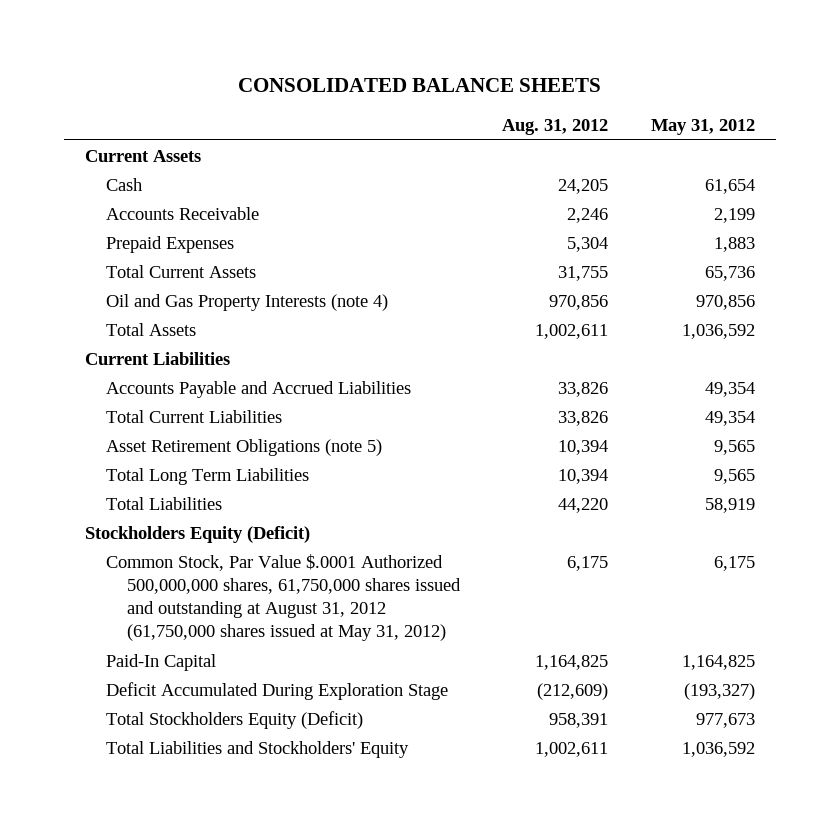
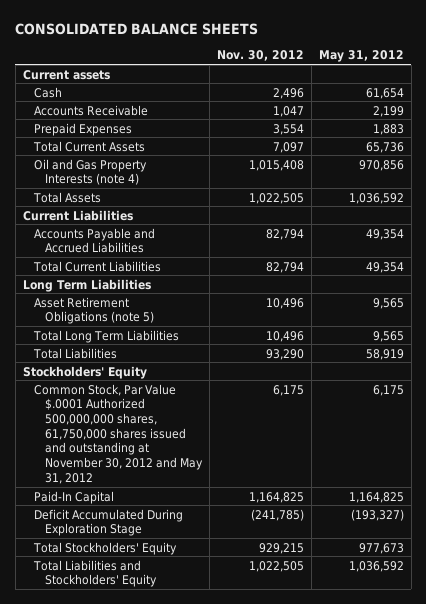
[502,119,609,136] Aug. 31, 2012 -> none
none -> [216,50,304,62] Nov. 30, 2012
[85,149,202,162] Current Assets -> [22,69,110,80] Current assets
none -> [22,278,151,292] Long Term Liabilities
[85,525,311,543] Stockholders Equity (Deficit) -> [22,365,147,379] Stockholders' Equity
[105,553,461,642] Common Stock, Par Value $.0001 Authorized 500,000,000 shares, 61,750,000 shares issued and outstanding at August 31, 2012 (61,750,000 shares issued at May 31, 2012) -> [33,383,204,484] Common Stock, Par Value $.0001 Authorized 500,000,000 shares, 61,750,000 shares issued and outstanding at November 30, 2012 and May 31, 2012
[105,710,363,729] Total Stockholders Equity (Deficit) -> [32,541,177,555] Total Stockholders' Equity

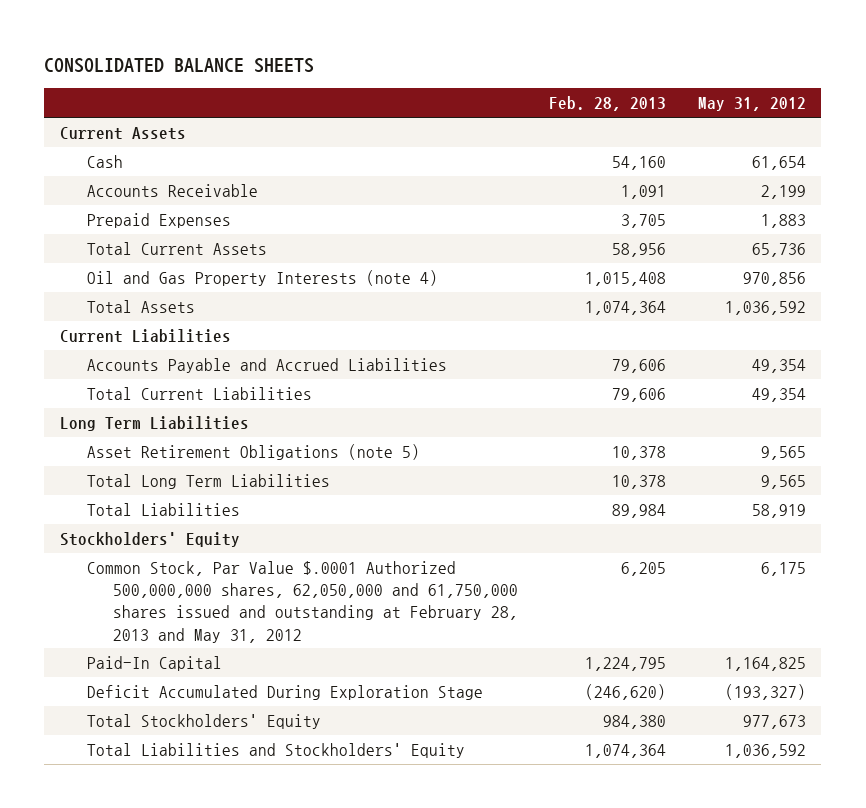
[216,50,304,62] Nov. 30, 2012 -> none
none -> [549,96,667,112] Feb. 28, 2013
[22,69,110,80] Current assets -> [59,126,186,140] Current Assets
[33,383,204,484] Common Stock, Par Value $.0001 Authorized 500,000,000 shares, 61,750,000 shares issued and outstanding at November 30, 2012 and May 31, 2012 -> [86,560,519,643] Common Stock, Par Value $.0001 Authorized 500,000,000 shares, 62,050,000 and 61,750,000 shares issued and outstanding at February 28, 2013 and May 31, 2012

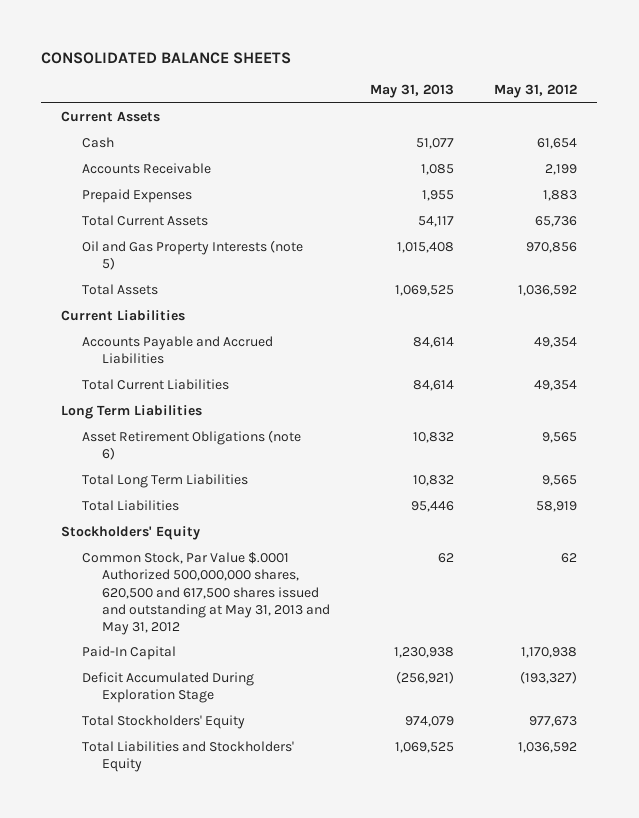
[549,96,667,112] Feb. 28, 2013 -> none
none -> [370,84,455,99] May 31, 2013
[86,269,438,286] Oil and Gas Property Interests (note 4) -> [81,240,303,271] Oil and Gas Property Interests (note 5)
[86,443,420,460] Asset Retirement Obligations (note 5) -> [81,430,301,461] Asset Retirement Obligations (note 6)
[86,560,519,643] Common Stock, Par Value $.0001 Authorized 500,000,000 shares, 62,050,000 and 61,750,000 shares issued and outstanding at February 28, 2013 and May 31, 2012 -> [81,552,330,636] Common Stock, Par Value $.0001 Authorized 500,000,000 shares, 620,500 and 617,500 shares issued and outstanding at May 31, 2013 and May 31, 2012
[760,561,806,576] 6,175 -> [561,553,578,564] 62
[724,656,806,671] 1,164,825 -> [521,647,578,659] 1,170,938

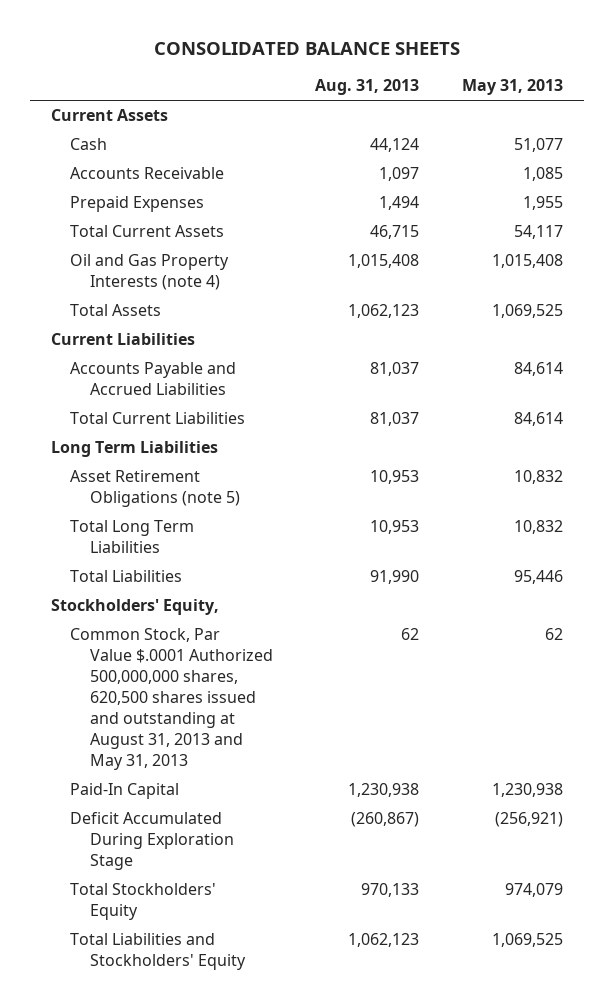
[494,84,578,99] May 31, 2012 -> none
none -> [315,79,420,96] Aug. 31, 2013
[81,240,303,271] Oil and Gas Property Interests (note 5) -> [70,254,230,291] Oil and Gas Property Interests (note 4)
[81,430,301,461] Asset Retirement Obligations (note 6) -> [70,470,240,508] Asset Retirement Obligations (note 5)
[61,526,201,541] Stockholders' Equity -> [51,599,220,616] Stockholders' Equity,
[81,552,330,636] Common Stock, Par Value $.0001 Authorized 500,000,000 shares, 620,500 and 617,500 shares issued and outstanding at May 31, 2013 and May 31, 2012 -> [70,628,273,771] Common Stock, Par Value $.0001 Authorized 500,000,000 shares, 620,500 shares issued and outstanding at August 31, 2013 and May 31, 2013

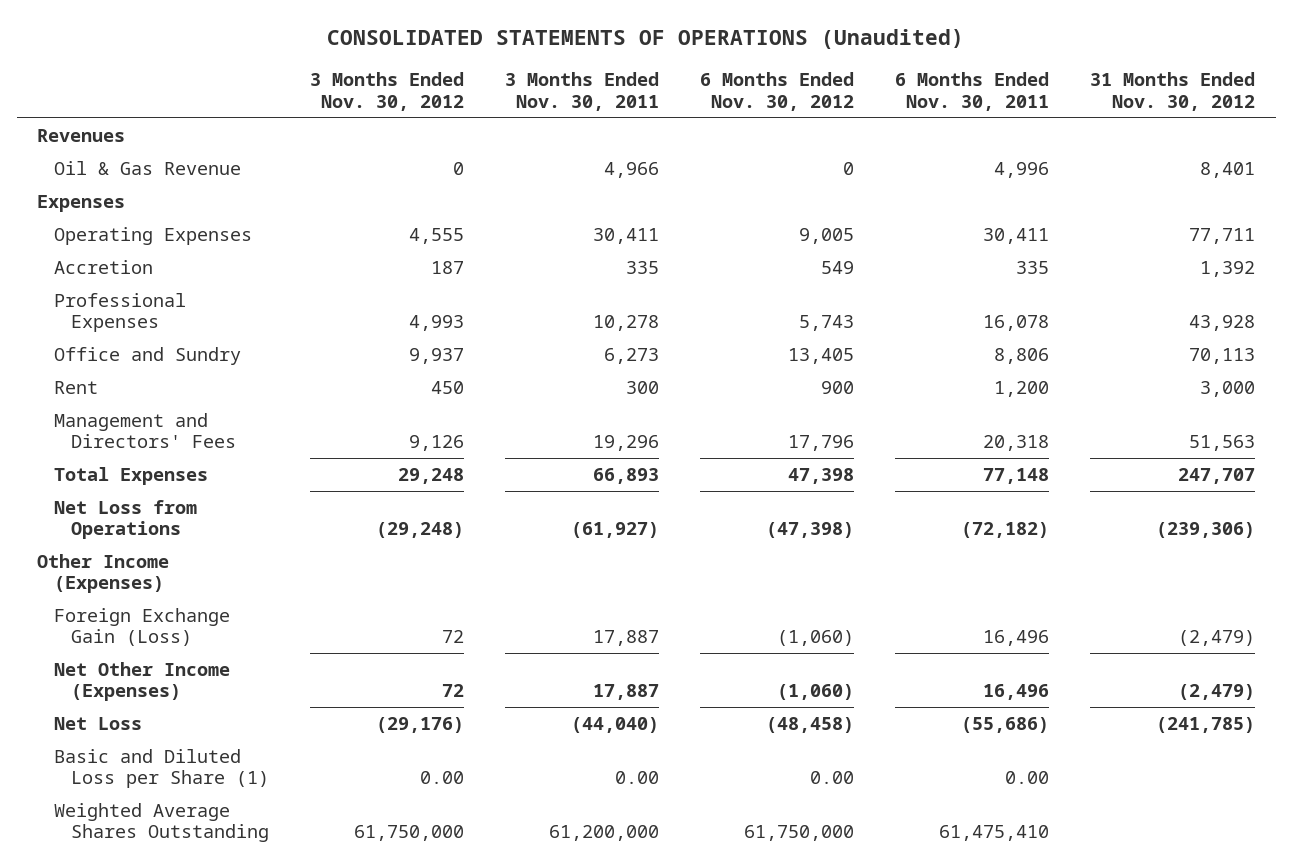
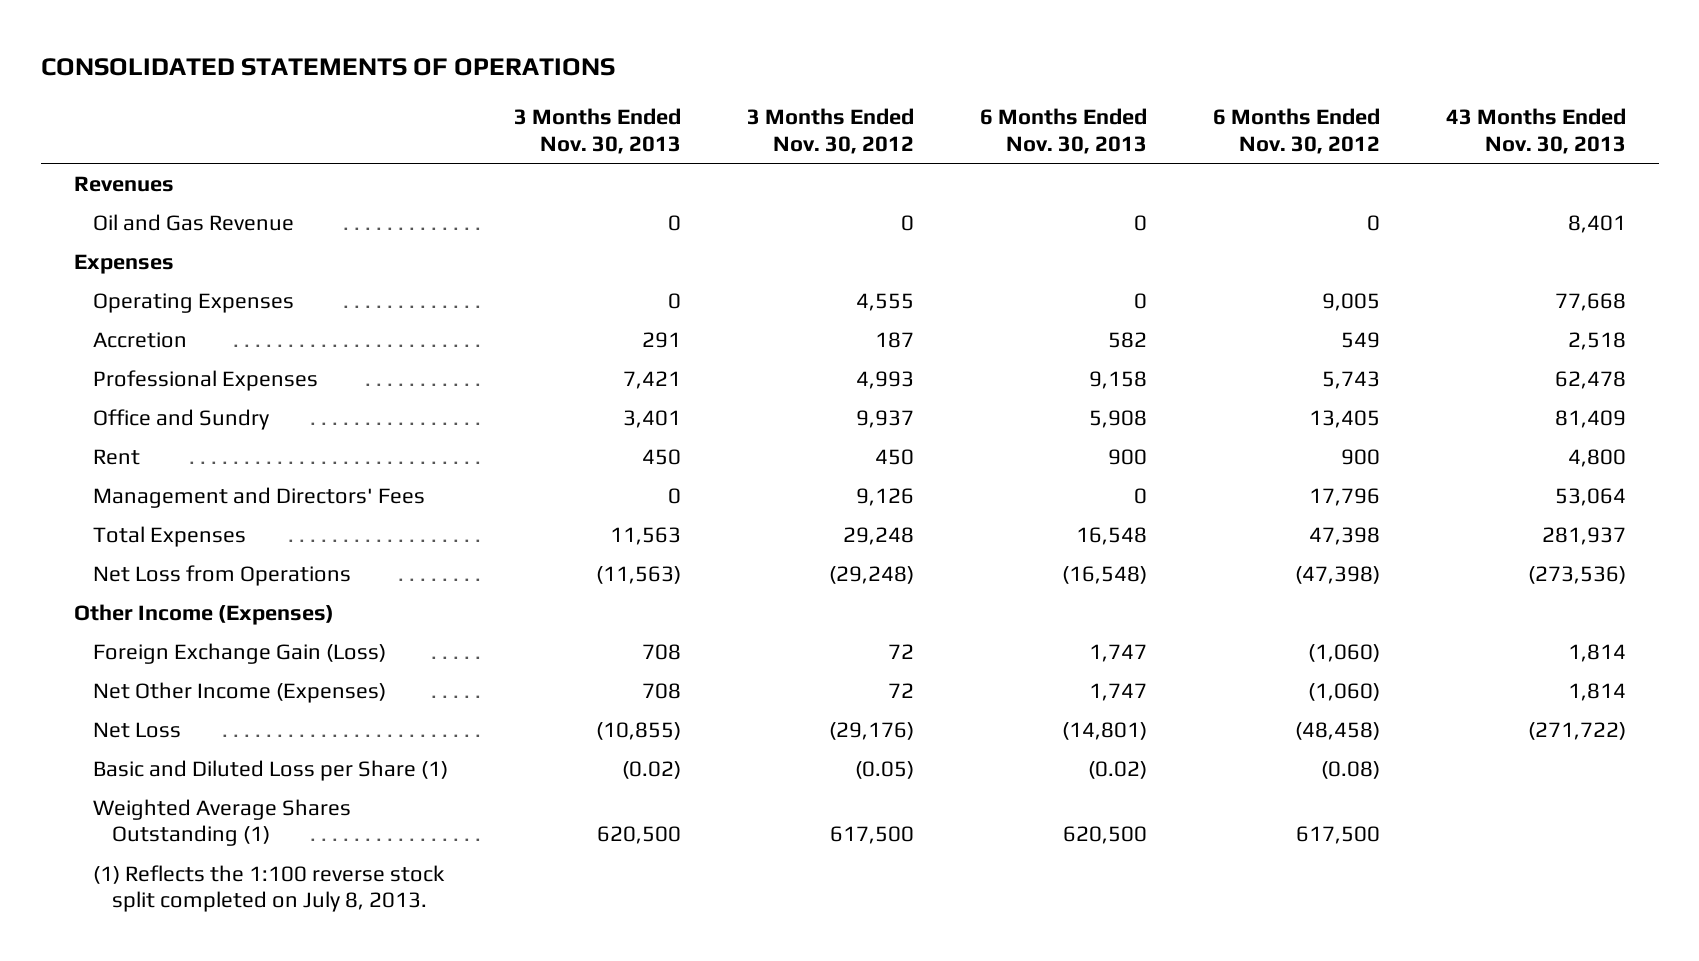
[327,29,965,50] CONSOLIDATED STATEMENTS OF OPERATIONS (Unaudited) -> [40,58,615,77] CONSOLIDATED STATEMENTS OF OPERATIONS
[504,72,659,111] 3 Months Ended Nov. 30, 2011 -> none
[895,72,1050,111] 6 Months Ended Nov. 30, 2011 -> none
[1090,72,1256,111] 31 Months Ended Nov. 30, 2012 -> none
none -> [513,108,681,154] 3 Months Ended Nov. 30, 2013
none -> [979,108,1147,154] 6 Months Ended Nov. 30, 2013
none -> [1445,108,1626,154] 43 Months Ended Nov. 30, 2013
[53,160,241,175] Oil & Gas Revenue -> [93,213,295,231] Oil and Gas Revenue
[419,771,464,785] 0.00 -> [854,760,914,779] (0.05)
[809,771,854,785] 0.00 -> [1320,760,1380,779] (0.08)
[53,802,269,843] Weighted Average Shares Outstanding -> [93,798,352,847] Weighted Average Shares Outstanding (1)
[353,825,464,842] 61,750,000 -> [829,826,914,845] 617,500
[743,825,854,842] 61,750,000 -> [1295,826,1380,845] 617,500
none -> [93,864,446,913] (1) Reflects the 1:100 reverse stock split completed on July 8, 2013.

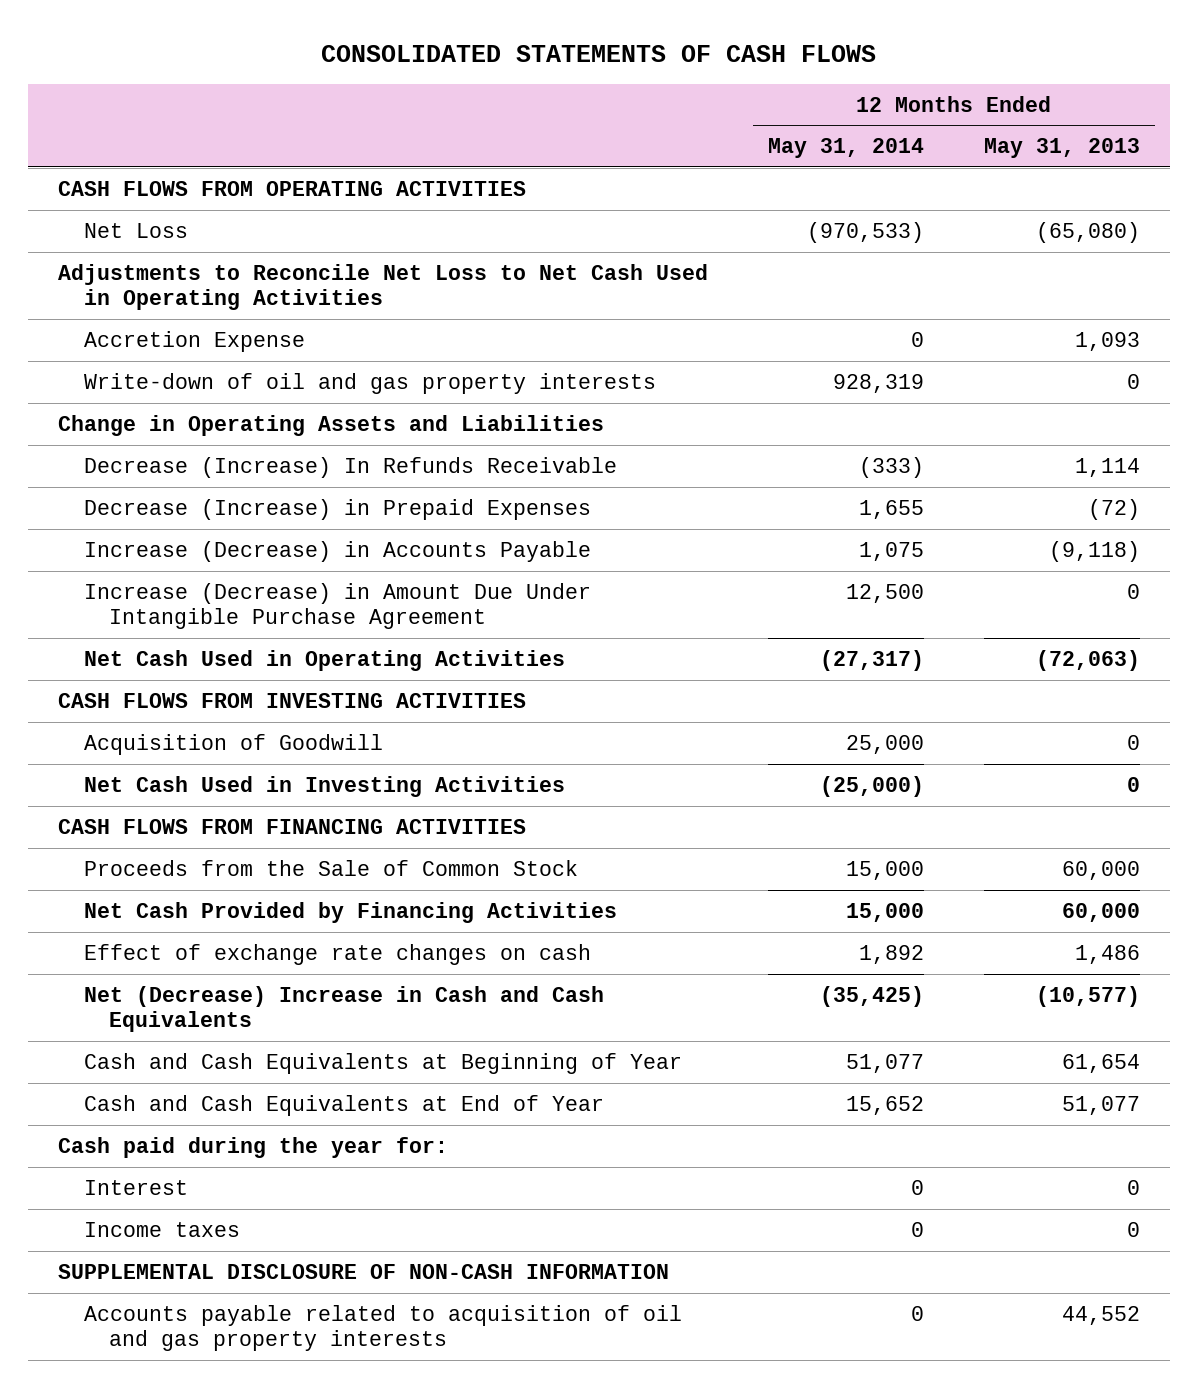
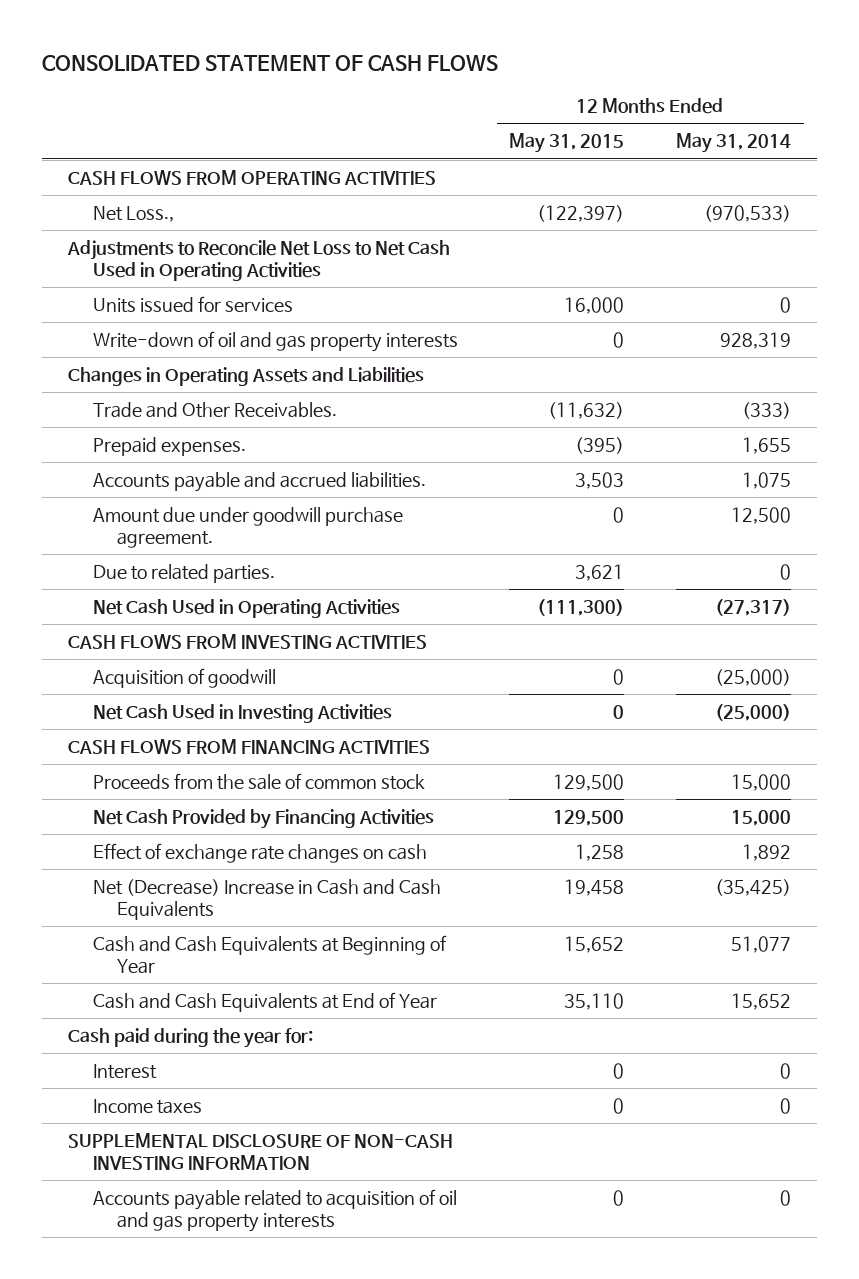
[321,45,877,63] CONSOLIDATED STATEMENTS OF CASH FLOWS -> [42,54,499,71] CONSOLIDATED STATEMENT OF CASH FLOWS
[984,138,1141,159] May 31, 2013 -> none
none -> [509,133,625,154] May 31, 2015
[83,222,188,238] Net Loss -> [92,206,174,223] Net Loss.,
[83,330,305,352] Accretion Expense -> none
none -> [92,296,293,314] Units issued for services
[58,414,605,436] Change in Operating Assets and Liabilities -> [68,367,425,387] Changes in Operating Assets and Liabilities
[83,456,617,478] Decrease (Increase) In Refunds Receivable -> [92,402,337,419] Trade and Other Receivables.
[83,498,591,520] Decrease (Increase) in Prepaid Expenses -> [92,437,246,457] Prepaid expenses.
[83,540,591,562] Increase (Decrease) in Accounts Payable -> [92,472,426,493] Accounts payable and accrued liabilities.
[83,582,591,630] Increase (Decrease) in Amount Due Under Intangible Purchase Agreement -> [92,507,403,548] Amount due under goodwill purchase agreement.
none -> [92,564,275,584] Due to related parties.
[83,733,383,755] Acquisition of Goodwill -> [92,668,276,689] Acquisition of goodwill
[846,734,925,754] 25,000 -> [715,669,792,687] (25,000)
[83,859,578,876] Proceeds from the Sale of Common Stock -> [92,773,425,791] Proceeds from the sale of common stock
[58,1263,670,1279] SUPPLEMENTAL DISCLOSURE OF NON-CASH INFORMATION -> [68,1133,454,1170] SUPPLEMENTAL DISCLOSURE OF NON-CASH INVESTING INFORMATION

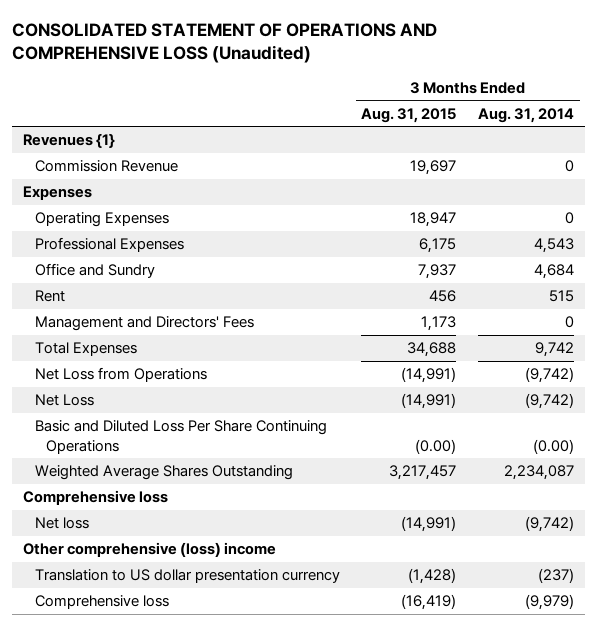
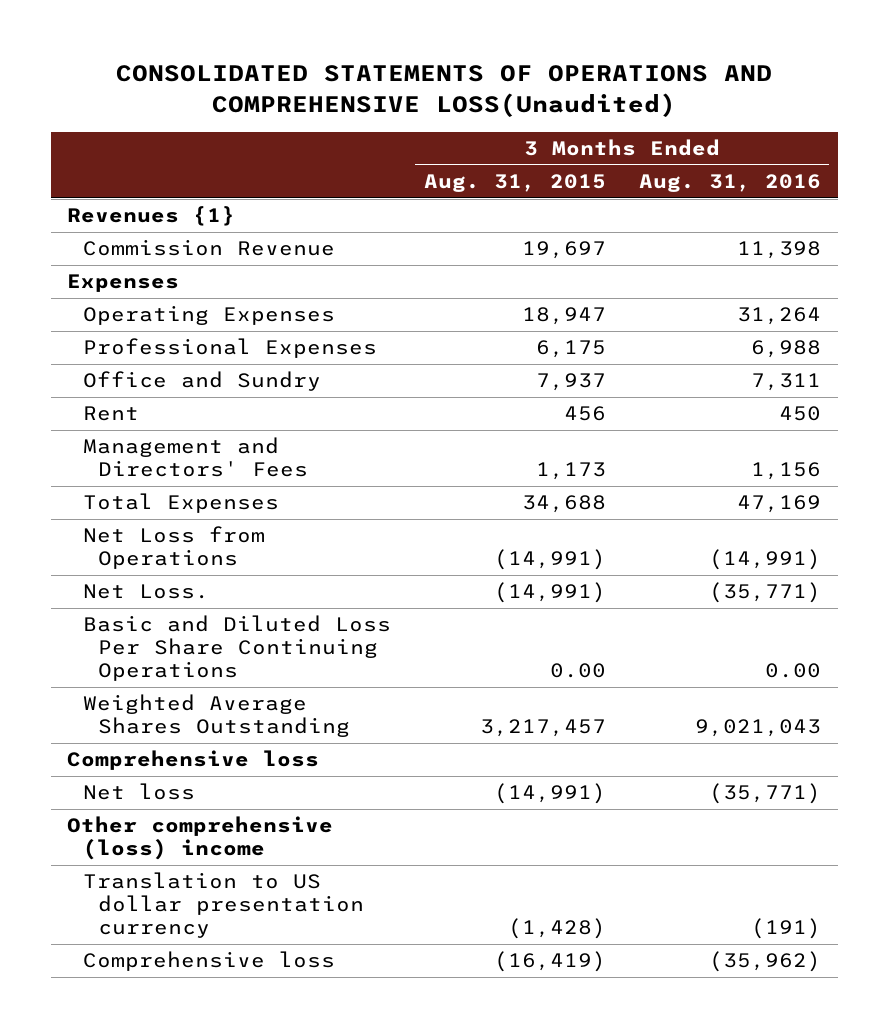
[12,22,438,64] CONSOLIDATED STATEMENT OF OPERATIONS AND COMPREHENSIVE LOSS (Unaudited) -> [116,65,773,118] CONSOLIDATED STATEMENTS OF OPERATIONS AND COMPREHENSIVE LOSS(Unaudited)
[478,107,575,123] Aug. 31, 2014 -> none
none -> [638,174,821,193] Aug. 31, 2016
[34,394,94,407] Net Loss -> [82,584,209,600] Net Loss.
[415,438,457,454] (0.00) -> [549,663,606,679] 0.00

